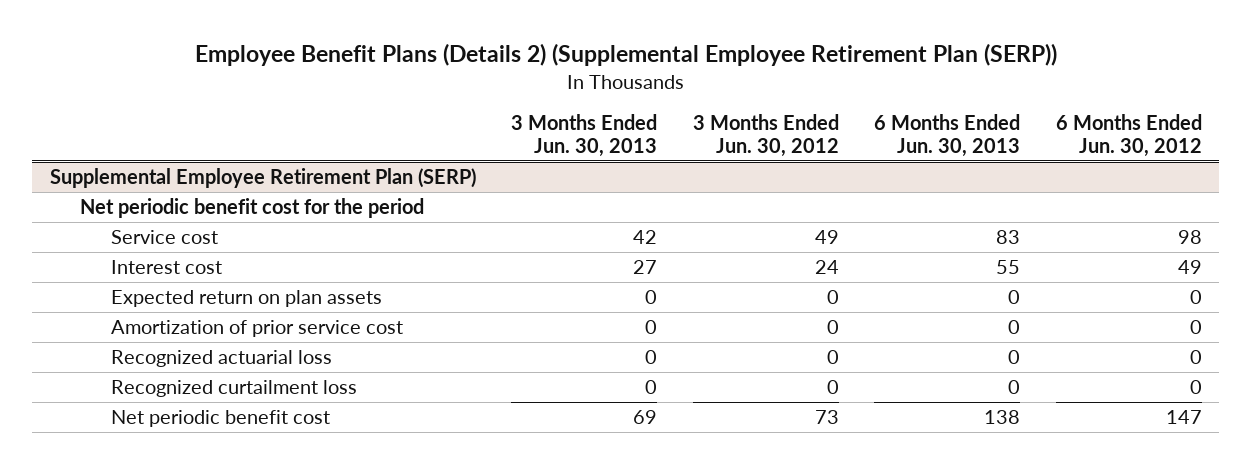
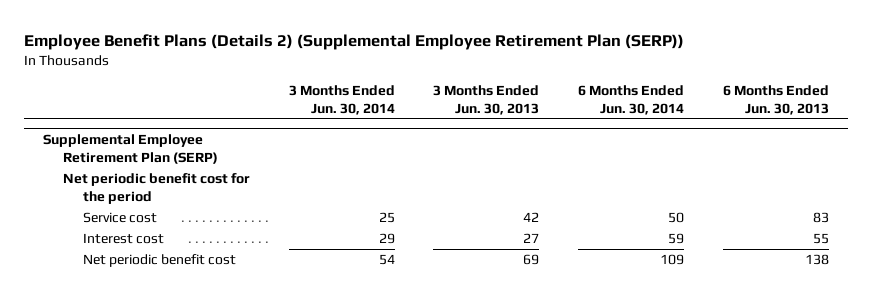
[692,114,839,158] 3 Months Ended Jun. 30, 2012 -> none
[1055,114,1202,158] 6 Months Ended Jun. 30, 2012 -> none
none -> [288,84,395,115] 3 Months Ended Jun. 30, 2014
none -> [577,84,684,115] 6 Months Ended Jun. 30, 2014
[111,289,383,307] Expected return on plan assets -> none
[111,319,404,337] Amortization of prior service cost -> none
[111,349,333,367] Recognized actuarial loss -> none
[111,379,358,397] Recognized curtailment loss -> none

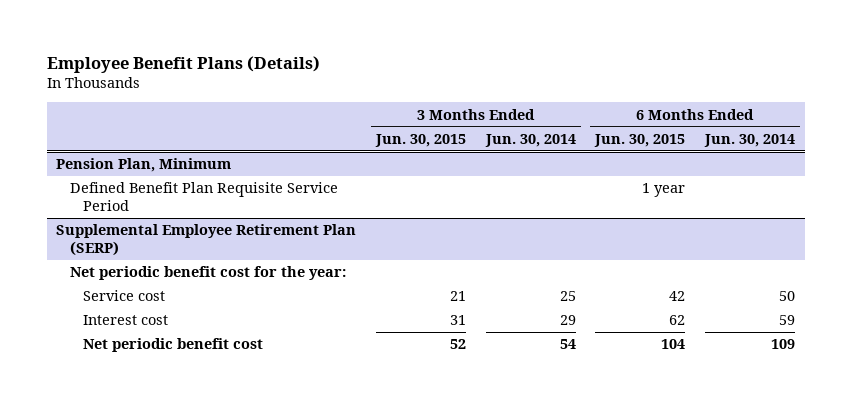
[23,33,684,50] Employee Benefit Plans (Details 2) (Supplemental Employee Retirement Plan (SERP)) -> [46,55,320,73] Employee Benefit Plans (Details)
[433,84,540,115] 3 Months Ended Jun. 30, 2013 -> none
[722,84,829,115] 6 Months Ended Jun. 30, 2013 -> none
none -> [375,133,467,147] Jun. 30, 2015
none -> [594,133,686,147] Jun. 30, 2015
none -> [56,158,232,173] Pension Plan, Minimum
none -> [69,182,338,211] Defined Benefit Plan Requisite Service Period
[63,173,251,205] Net periodic benefit cost for the period -> [69,266,346,281] Net periodic benefit cost for the year:

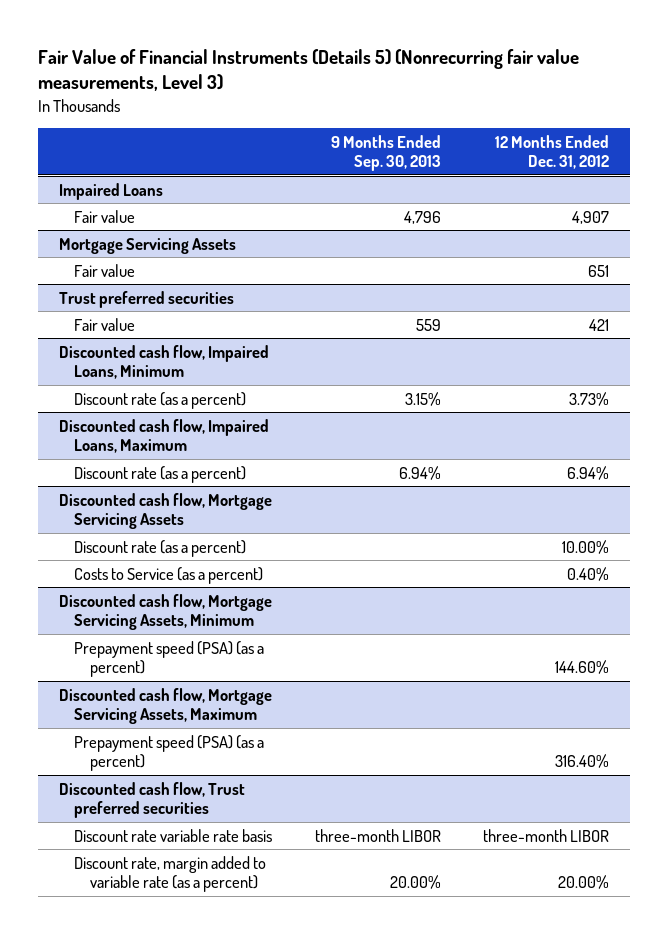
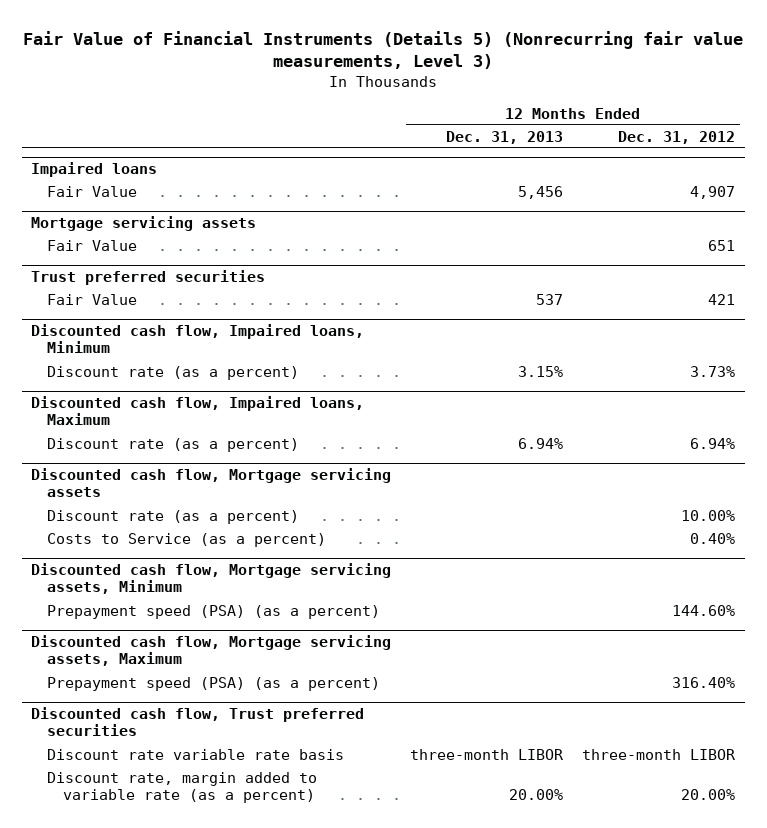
[330,134,441,172] 9 Months Ended Sep. 30, 2013 -> none
none -> [446,130,564,144] Dec. 31, 2013
[59,182,164,200] Impaired Loans -> [31,162,158,178] Impaired loans
[74,209,136,223] Fair value -> [47,185,138,197] Fair Value
[59,237,237,254] Mortgage Servicing Assets -> [31,216,257,232] Mortgage servicing assets
[74,263,136,277] Fair value -> [47,239,138,251] Fair Value
[74,317,136,331] Fair value -> [47,293,138,305] Fair Value
[59,344,270,380] Discounted cash flow, Impaired Loans, Minimum -> [31,324,365,354] Discounted cash flow, Impaired loans, Minimum
[59,418,270,454] Discounted cash flow, Impaired Loans, Maximum -> [31,396,365,426] Discounted cash flow, Impaired loans, Maximum
[59,492,273,530] Discounted cash flow, Mortgage Servicing Assets -> [31,468,392,498] Discounted cash flow, Mortgage servicing assets
[59,593,273,631] Discounted cash flow, Mortgage Servicing Assets, Minimum -> [31,563,392,595] Discounted cash flow, Mortgage servicing assets, Minimum
[59,687,273,725] Discounted cash flow, Mortgage Servicing Assets, Maximum -> [31,635,392,667] Discounted cash flow, Mortgage servicing assets, Maximum

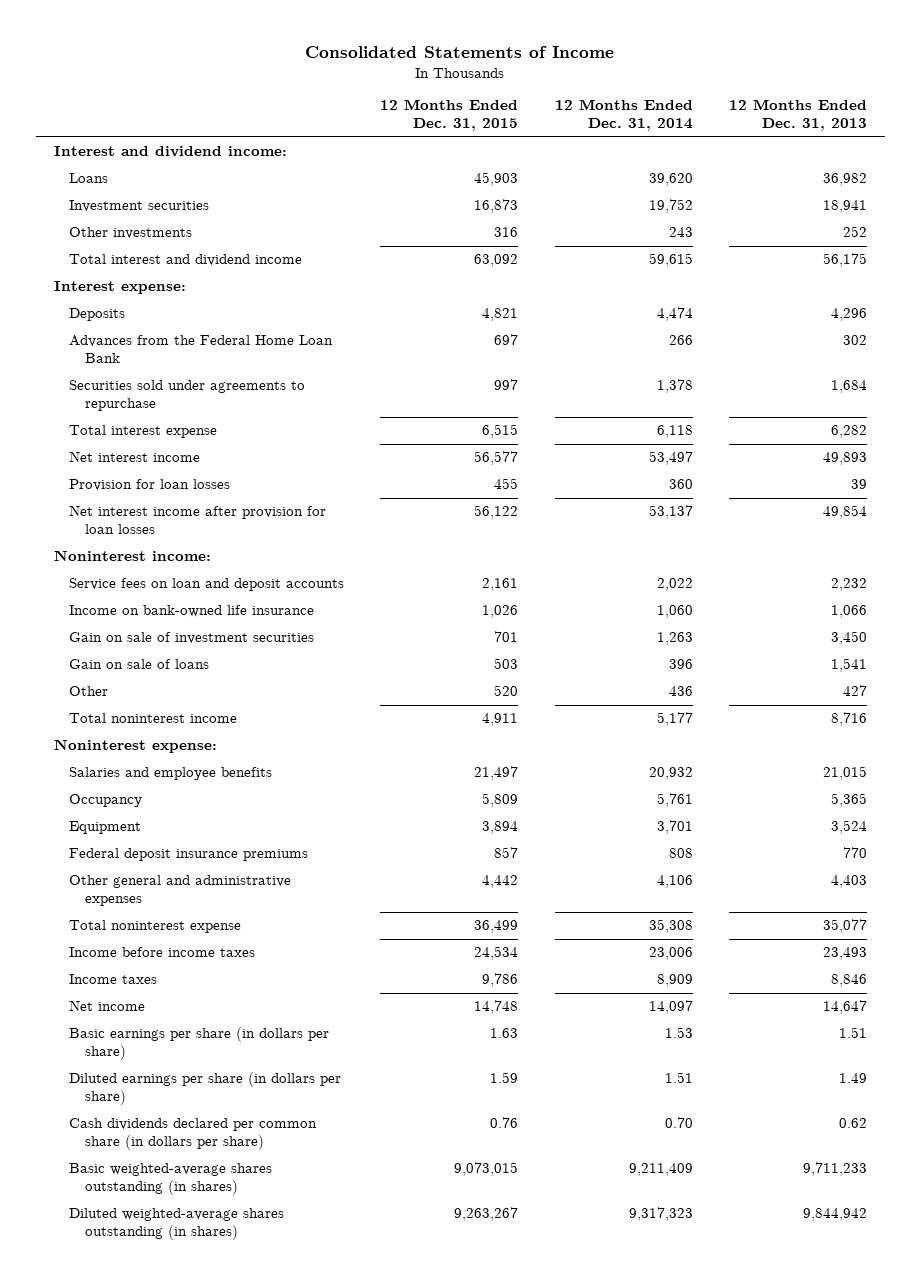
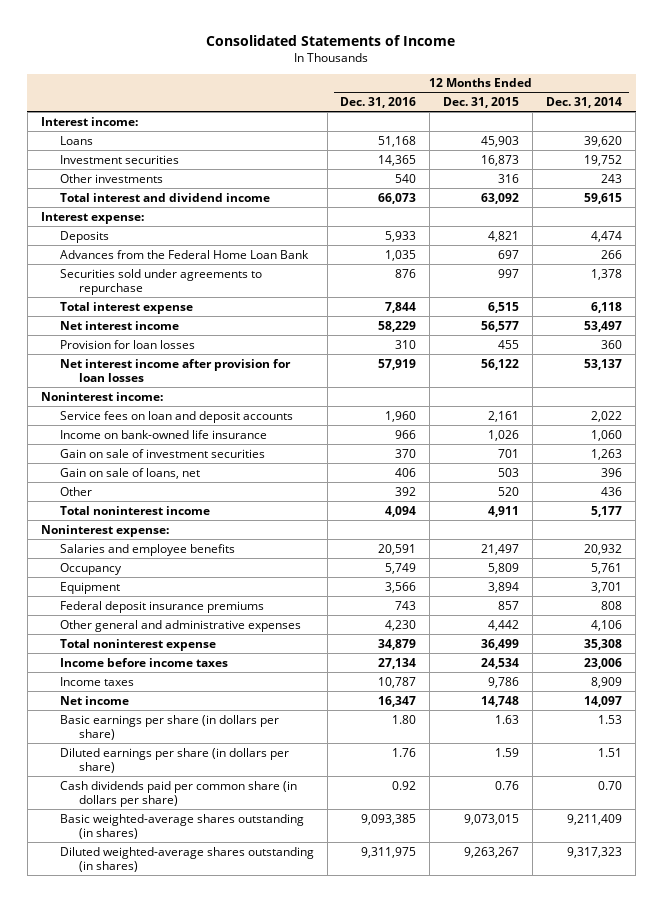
[728,99,867,132] 12 Months Ended Dec. 31, 2013 -> none
none -> [340,96,417,108] Dec. 31, 2016
[54,146,288,158] Interest and dividend income: -> [40,116,138,126] Interest income:
[69,659,210,670] Gain on sale of loans -> [59,467,200,479] Gain on sale of loans, net
[69,1118,318,1151] Cash dividends declared per common share (in dollars per share) -> [59,780,297,808] Cash dividends paid per common share (in dollars per share)

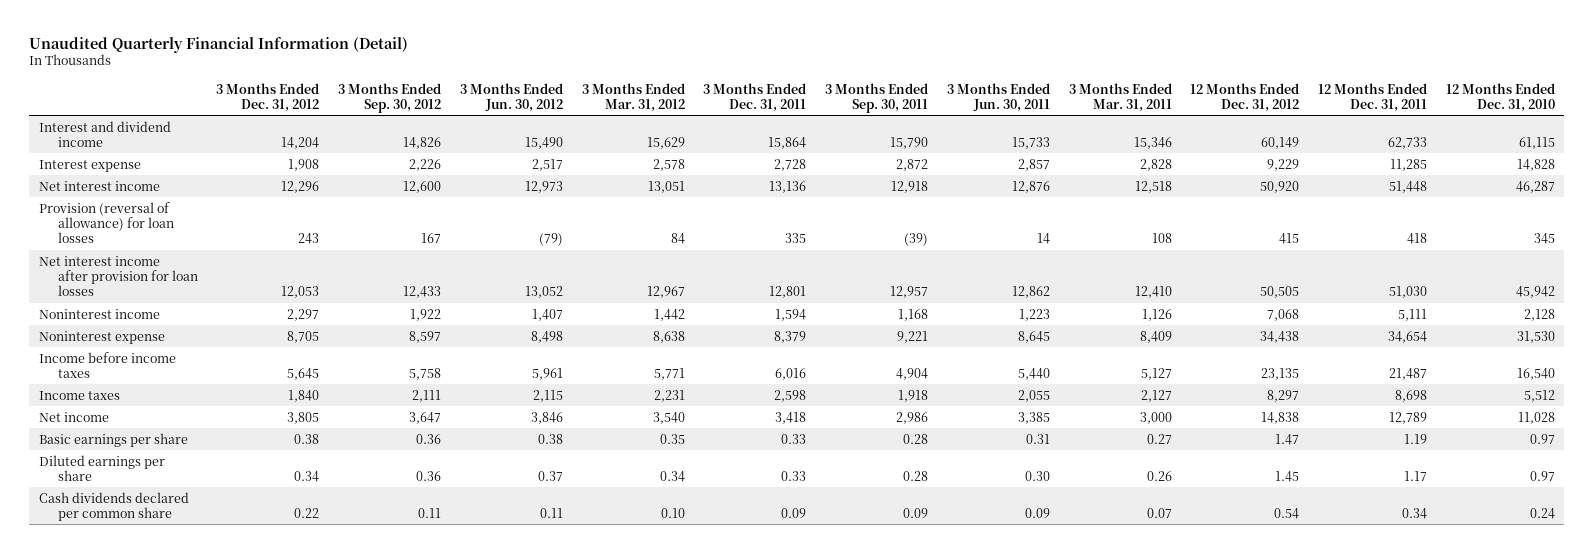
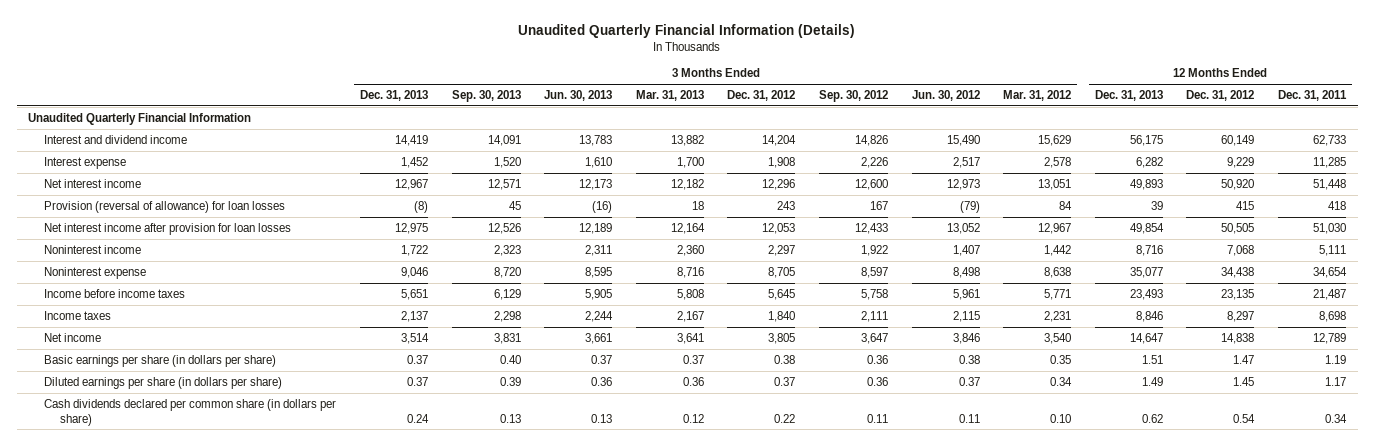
[29,36,409,53] Unaudited Quarterly Financial Information (Detail) -> [518,23,856,38] Unaudited Quarterly Financial Information (Details)
[703,82,807,112] 3 Months Ended Dec. 31, 2011 -> none
[825,82,929,113] 3 Months Ended Sep. 30, 2011 -> none
[946,82,1050,112] 3 Months Ended Jun. 30, 2011 -> none
[1068,82,1172,112] 3 Months Ended Mar. 31, 2011 -> none
[1445,82,1555,112] 12 Months Ended Dec. 31, 2010 -> none
none -> [359,89,428,101] Dec. 31, 2013
none -> [451,89,521,102] Sep. 30, 2013
none -> [544,89,613,101] Jun. 30, 2013
none -> [635,89,704,101] Mar. 31, 2013
none -> [1094,89,1163,101] Dec. 31, 2013
none -> [28,112,252,125] Unaudited Quarterly Financial Information
[38,432,188,447] Basic earnings per share -> [44,354,277,367] Basic earnings per share (in dollars per share)
[38,454,165,481] Diluted earnings per share -> [44,376,283,389] Diluted earnings per share (in dollars per share)
[294,470,320,482] 0.34 -> [774,376,796,386] 0.37
[38,491,189,521] Cash dividends declared per common share -> [44,398,337,426] Cash dividends declared per common share (in dollars per share)

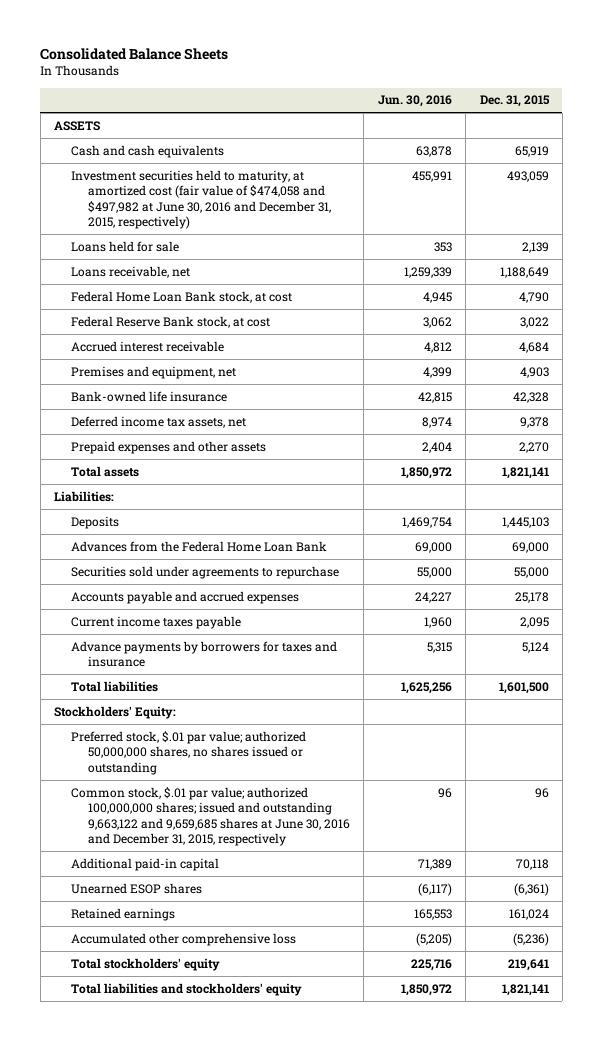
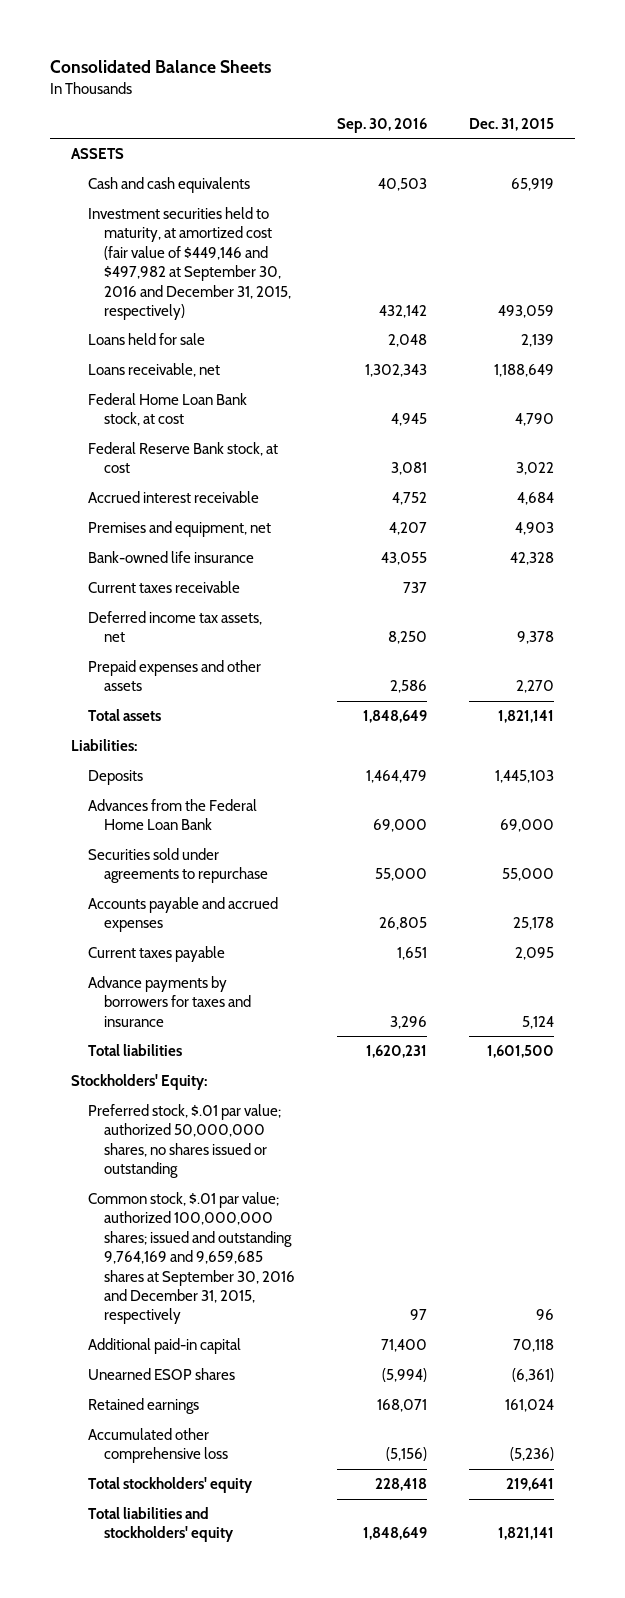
[377,95,452,108] Jun. 30, 2016 -> none
none -> [337,117,428,133] Sep. 30, 2016
[70,169,331,230] Investment securities held to maturity, at amortized cost (fair value of $474,058 and $497,982 at June 30, 2016 and December 31, 2015, respectively) -> [87,207,292,320] Investment securities held to maturity, at amortized cost (fair value of $449,146 and $497,982 at September 30, 2016 and December 31, 2015, respectively)
none -> [87,581,240,594] Current taxes receivable
[70,615,241,629] Current income taxes payable -> [87,946,225,963] Current taxes payable
[70,786,350,847] Common stock, $.01 par value; authorized 100,000,000 shares; issued and outstanding 9,663,122 and 9,659,685 shares at June 30, 2016 and December 31, 2015, respectively -> [87,1192,296,1325] Common stock, $.01 par value; authorized 100,000,000 shares; issued and outstanding 9,764,169 and 9,659,685 shares at September 30, 2016 and December 31, 2015, respectively

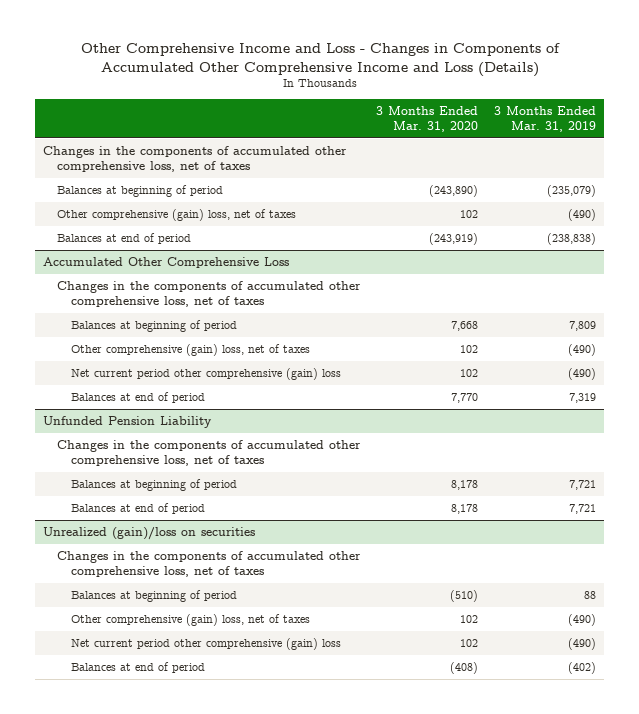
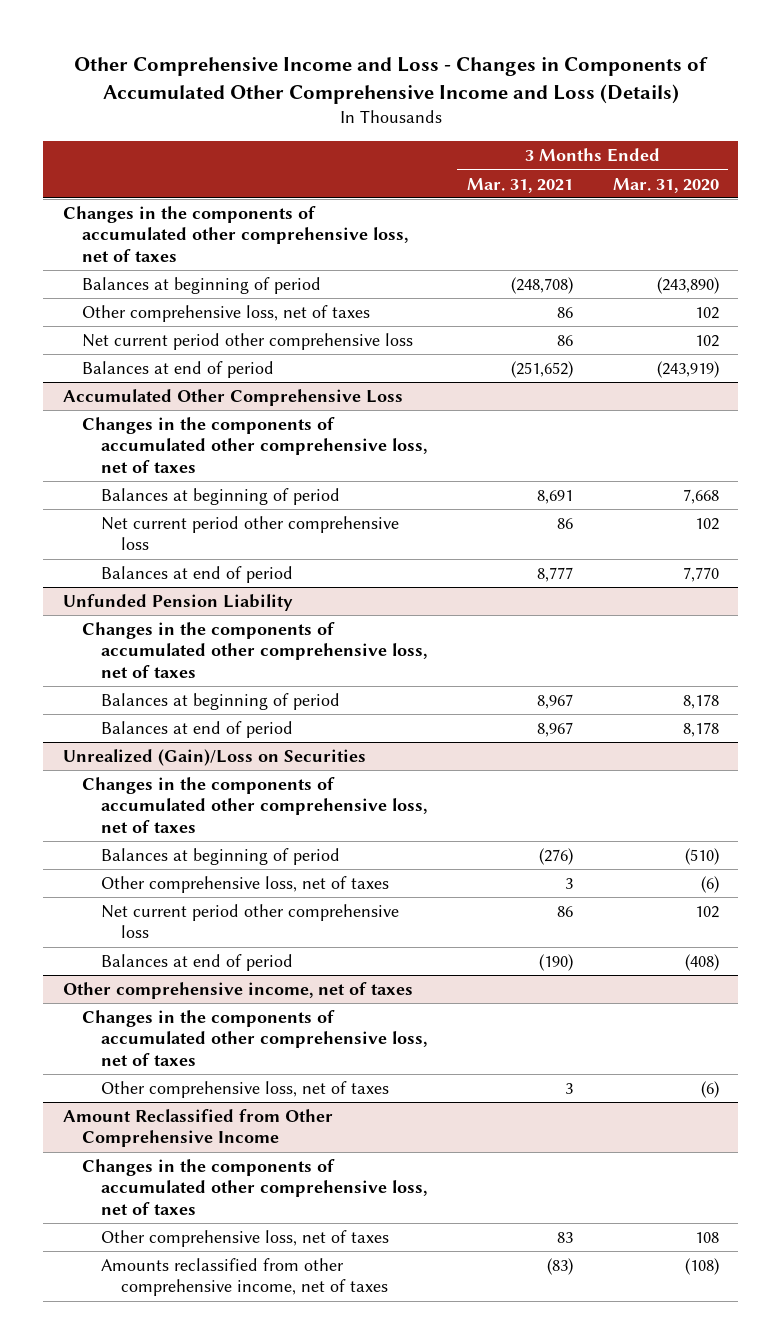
[494,106,597,133] 3 Months Ended Mar. 31, 2019 -> none
none -> [466,177,573,193] Mar. 31, 2021
[56,209,296,222] Other comprehensive (gain) loss, net of taxes -> [82,305,371,323] Other comprehensive loss, net of taxes
none -> [82,333,414,351] Net current period other comprehensive loss
[70,344,310,357] Other comprehensive (gain) loss, net of taxes -> none
[70,368,341,381] Net current period other comprehensive (gain) loss -> [101,516,400,551] Net current period other comprehensive loss
[43,527,256,541] Unrealized (gain)/loss on securities -> [62,749,366,767] Unrealized (Gain)/Loss on Securities
[70,614,310,627] Other comprehensive (gain) loss, net of taxes -> [101,876,390,894] Other comprehensive loss, net of taxes
[460,615,479,624] 102 -> [700,876,719,894] (6)
[70,638,341,651] Net current period other comprehensive (gain) loss -> [101,904,400,939] Net current period other comprehensive loss
none -> [62,982,413,1000] Other comprehensive income, net of taxes
none -> [82,1010,428,1066] Changes in the components of accumulated other comprehensive loss, net of taxes
none -> [101,1081,390,1099] Other comprehensive loss, net of taxes
none -> [62,1109,333,1148] Amount Reclassified from Other Comprehensive Income
none -> [82,1159,428,1215] Changes in the components of accumulated other comprehensive loss, net of taxes
none -> [101,1230,390,1248] Other comprehensive loss, net of taxes
none -> [101,1258,388,1297] Amounts reclassified from other comprehensive income, net of taxes

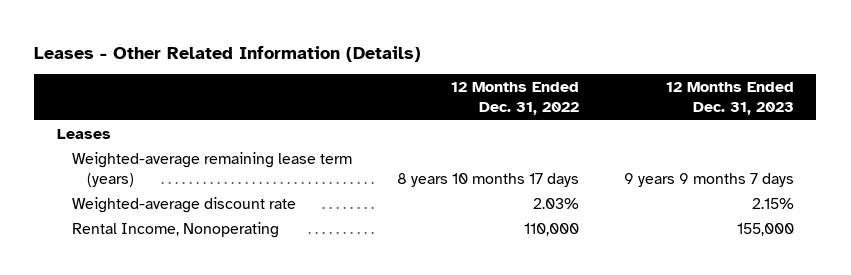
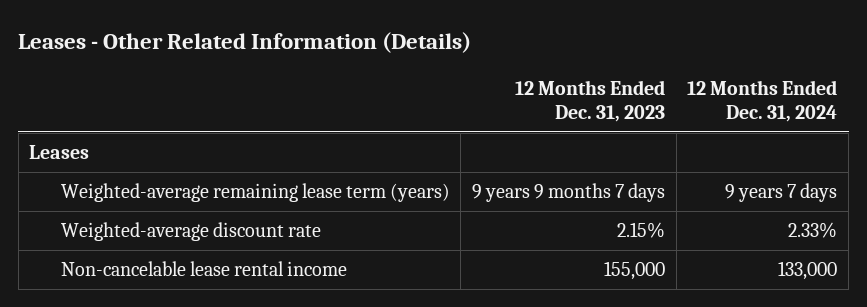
[450,82,579,116] 12 Months Ended Dec. 31, 2022 -> none
none -> [687,79,838,123] 12 Months Ended Dec. 31, 2024
[71,221,279,238] Rental Income, Nonoperating -> [60,261,347,277] Non-cancelable lease rental income

